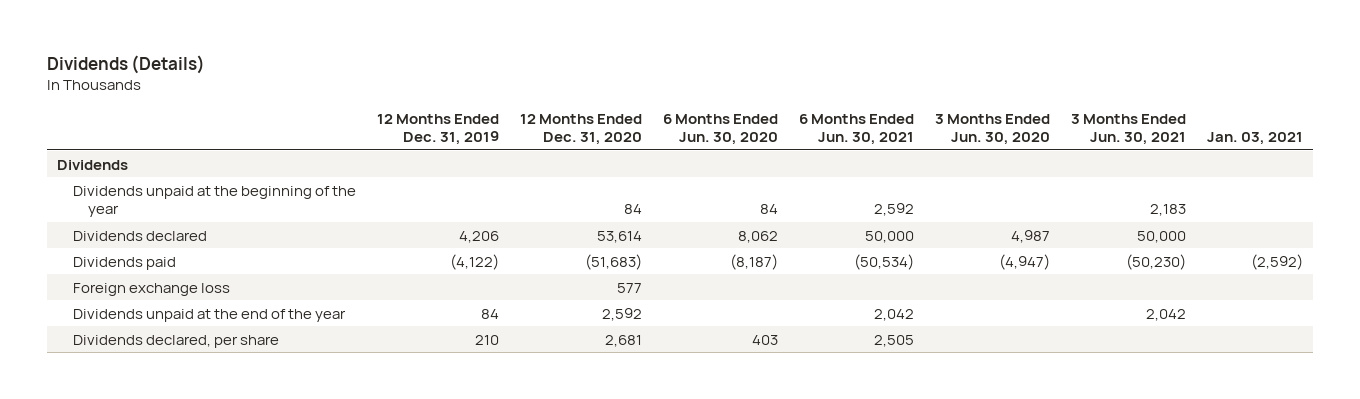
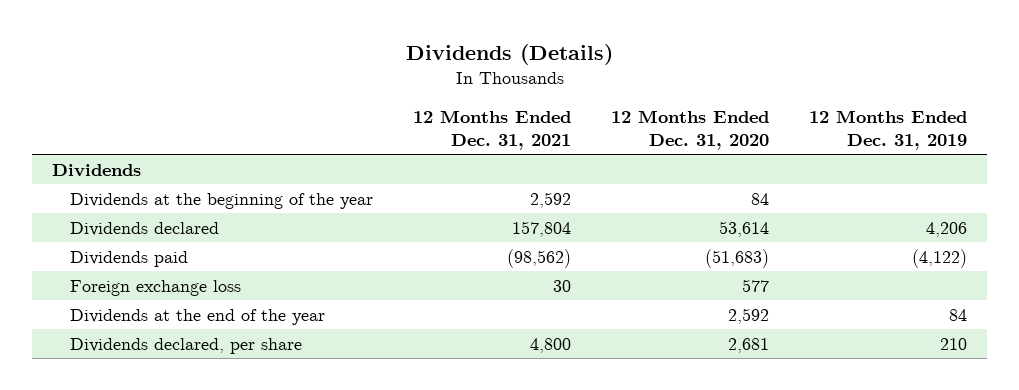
[662,113,778,146] 6 Months Ended Jun. 30, 2020 -> none
[798,113,914,146] 6 Months Ended Jun. 30, 2021 -> none
[934,113,1050,146] 3 Months Ended Jun. 30, 2020 -> none
[1070,113,1186,146] 3 Months Ended Jun. 30, 2021 -> none
[1206,132,1303,146] Jan. 03, 2021 -> none
none -> [412,109,571,150] 12 Months Ended Dec. 31, 2021
[72,185,356,218] Dividends unpaid at the beginning of the year -> [69,192,373,209] Dividends at the beginning of the year
[72,308,346,322] Dividends unpaid at the end of the year -> [69,308,325,325] Dividends at the end of the year

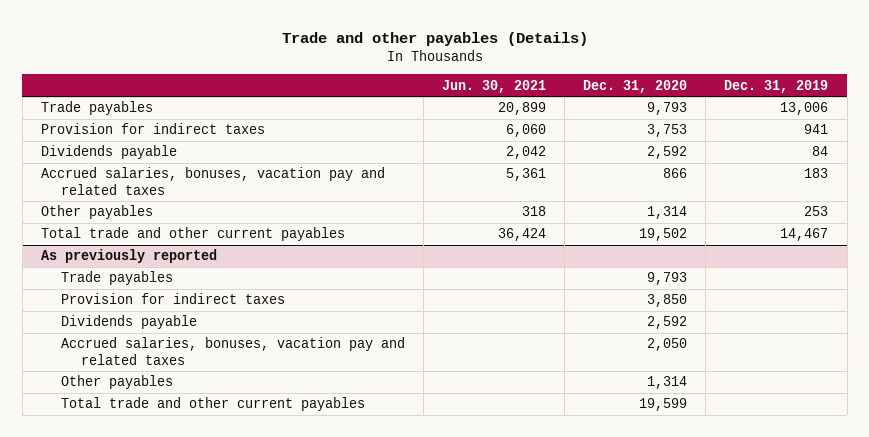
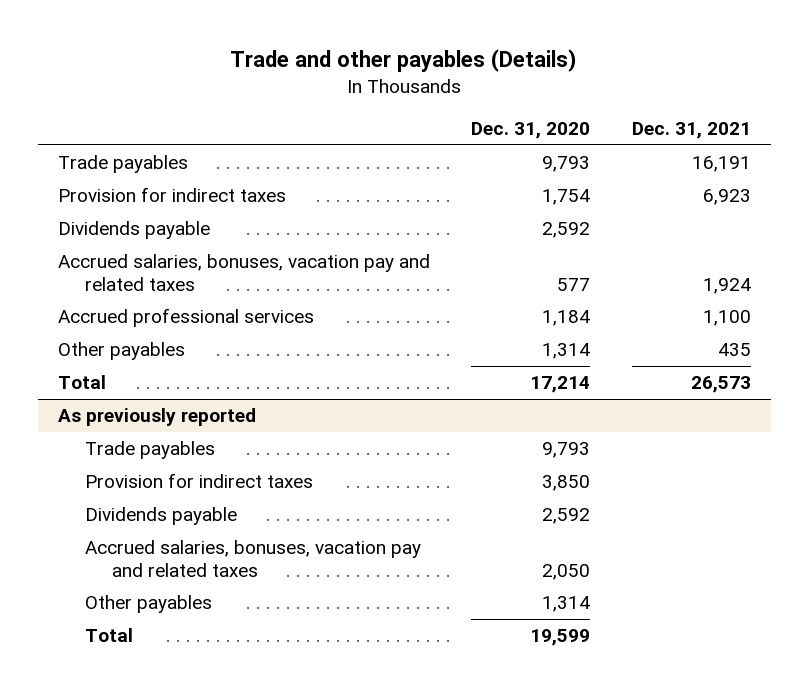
[442,79,547,93] Jun. 30, 2021 -> none
[724,79,829,93] Dec. 31, 2019 -> none
none -> [631,121,751,139] Dec. 31, 2021
[647,124,688,138] 3,753 -> [542,189,591,206] 1,754
[663,168,688,179] 866 -> [557,277,591,291] 577
none -> [58,308,315,328] Accrued professional services
[40,227,345,242] Total trade and other current payables -> none
none -> [58,375,107,390] Total
[60,397,365,412] Total trade and other current payables -> [85,628,134,643] Total

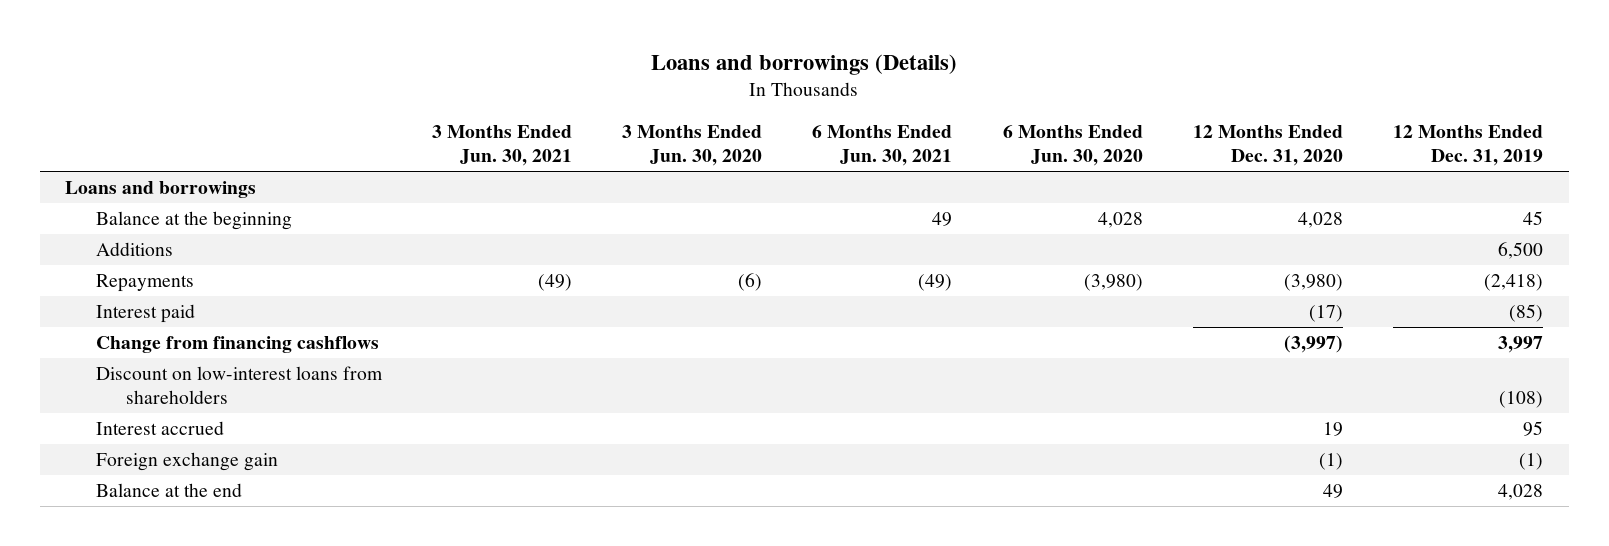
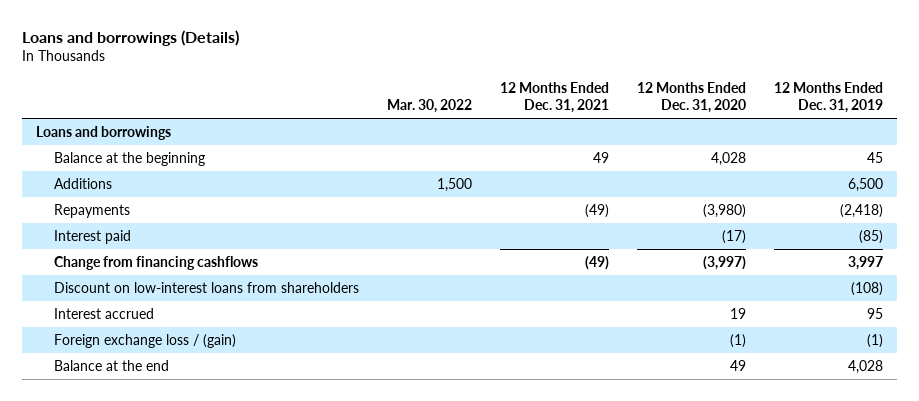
[431,124,572,167] 3 Months Ended Jun. 30, 2021 -> none
[622,124,763,167] 3 Months Ended Jun. 30, 2020 -> none
[812,124,953,167] 6 Months Ended Jun. 30, 2021 -> none
[1002,124,1143,167] 6 Months Ended Jun. 30, 2020 -> none
none -> [387,98,473,113] Mar. 30, 2022
none -> [500,81,610,113] 12 Months Ended Dec. 31, 2021
[95,451,278,471] Foreign exchange gain -> [54,333,237,348] Foreign exchange loss / (gain)

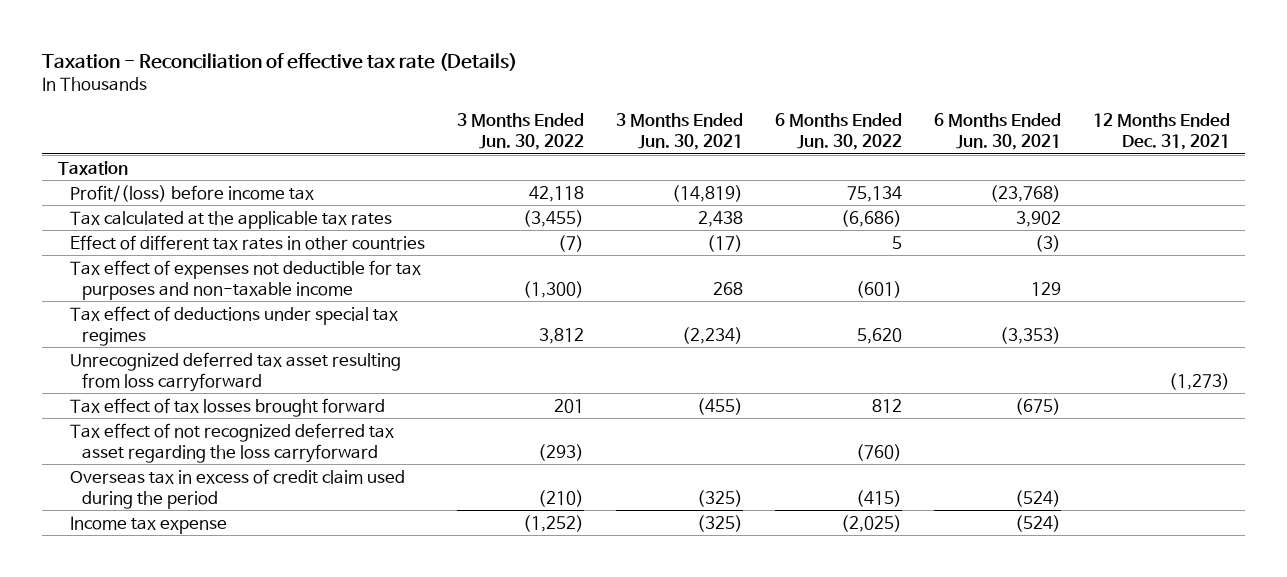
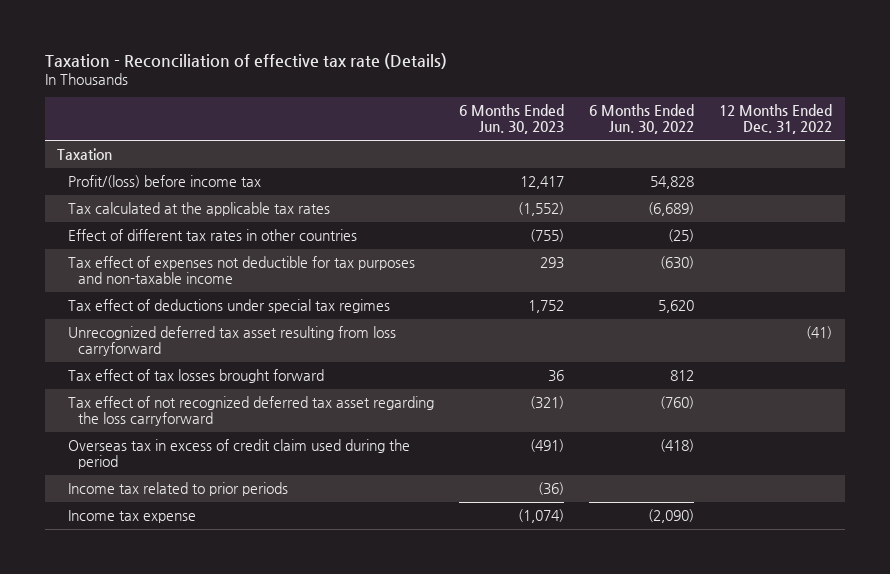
[457,112,585,150] 3 Months Ended Jun. 30, 2022 -> none
[615,112,743,150] 3 Months Ended Jun. 30, 2021 -> none
[933,112,1061,150] 6 Months Ended Jun. 30, 2021 -> none
[1092,112,1230,150] 12 Months Ended Dec. 31, 2021 -> none
none -> [459,104,565,135] 6 Months Ended Jun. 30, 2023
none -> [719,104,833,135] 12 Months Ended Dec. 31, 2022
[846,185,902,202] 75,134 -> [650,175,695,189] 54,828
[840,209,902,227] (6,686) -> [648,201,695,216] (6,689)
[891,235,902,249] 5 -> [668,228,695,242] (25)
[855,280,902,298] (601) -> [660,255,695,269] (630)
[855,489,902,507] (415) -> [660,438,695,452] (418)
none -> [67,481,288,496] Income tax related to prior periods
[840,514,902,532] (2,025) -> [648,508,695,523] (2,090)

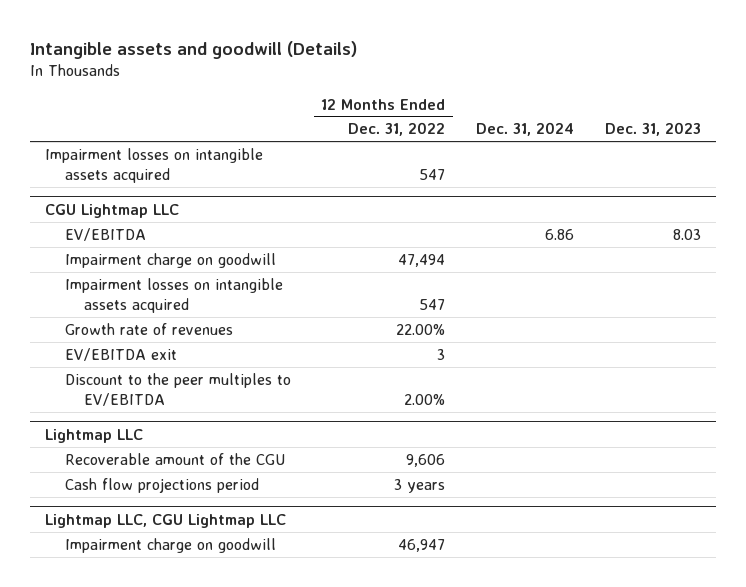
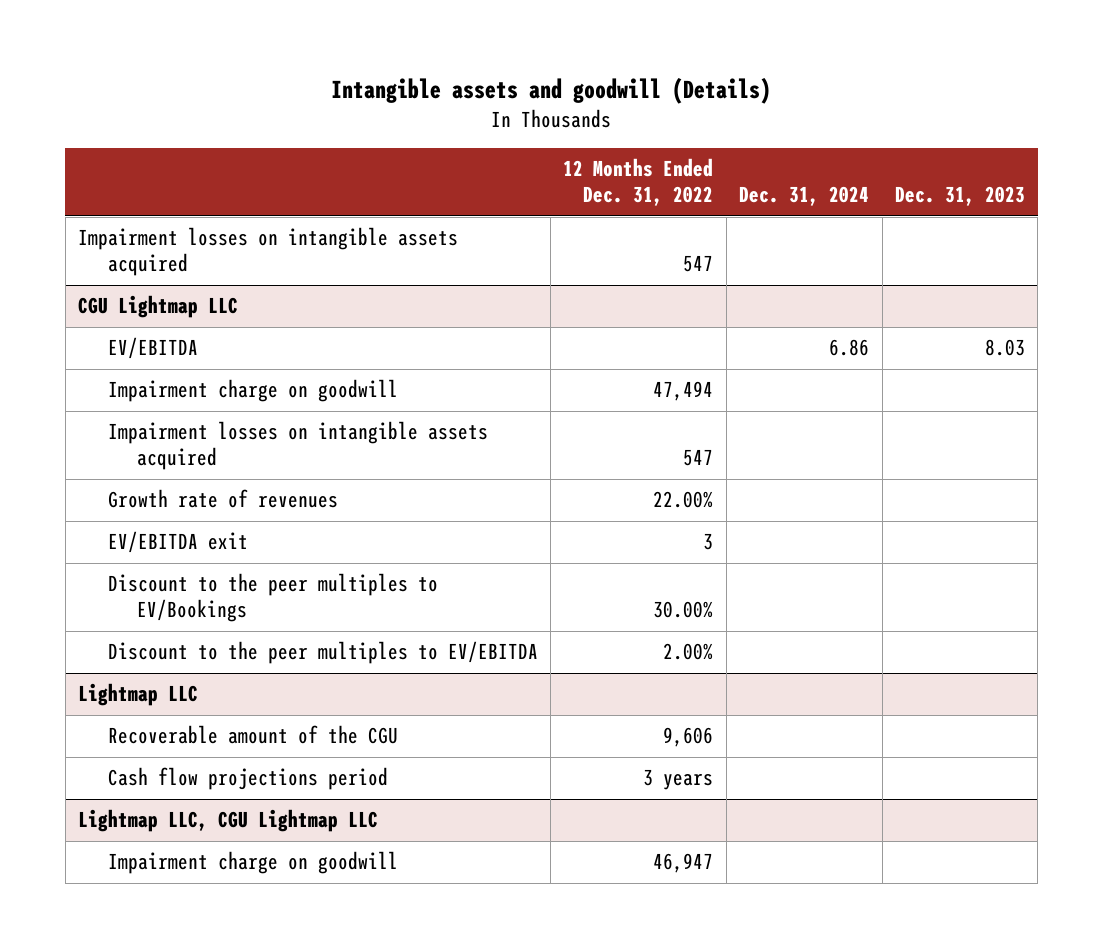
none -> [107,573,438,623] Discount to the peer multiples to EV/Bookings

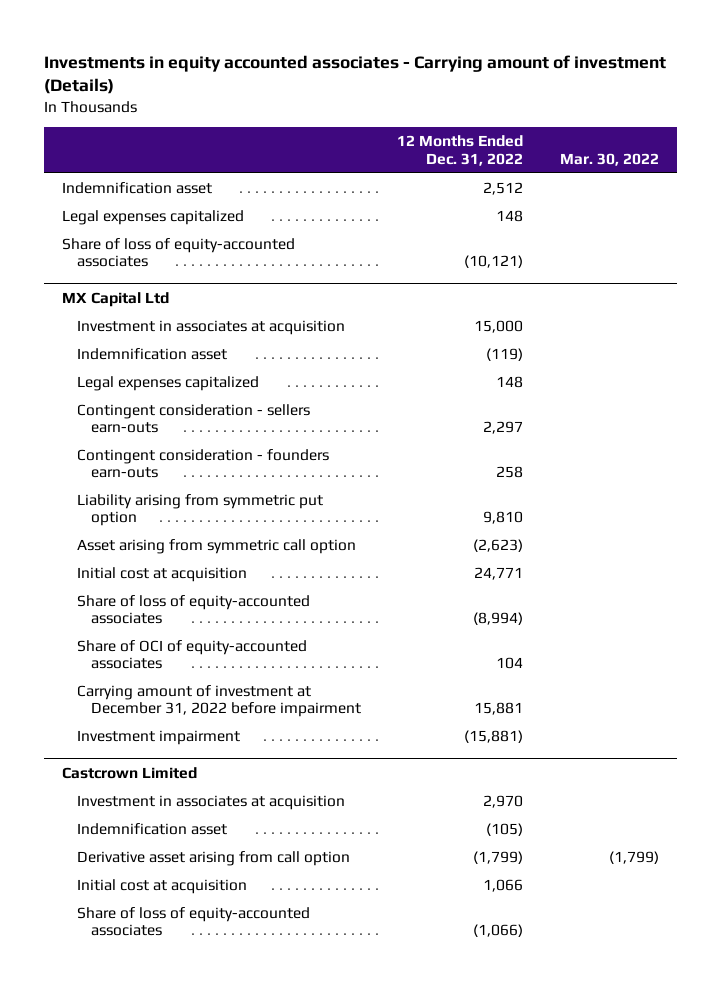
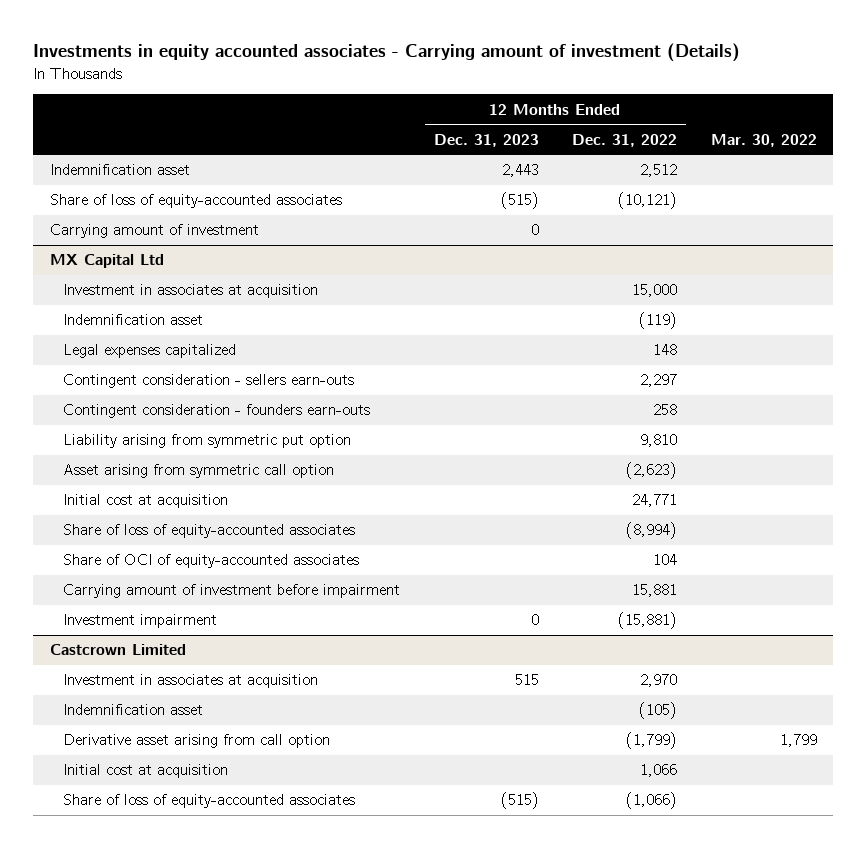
none -> [433,133,539,147] Dec. 31, 2023
[62,209,245,225] Legal expenses capitalized -> none
none -> [49,224,259,239] Carrying amount of investment
[76,684,361,718] Carrying amount of investment at December 31, 2022 before impairment -> [63,584,401,599] Carrying amount of investment before impairment
[608,850,659,864] (1,799) -> [779,734,817,748] 1,799

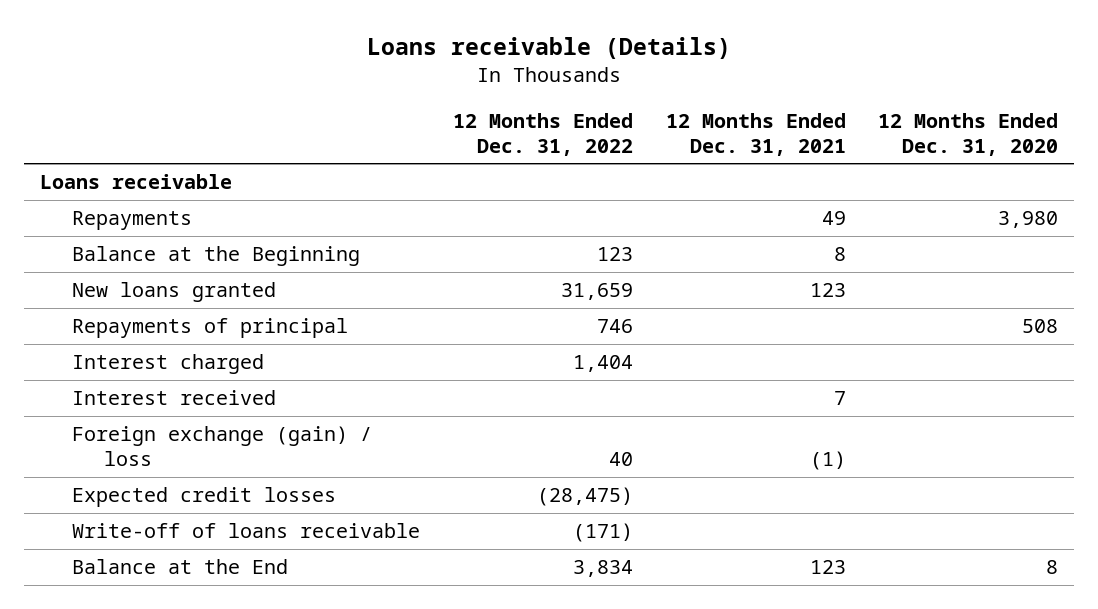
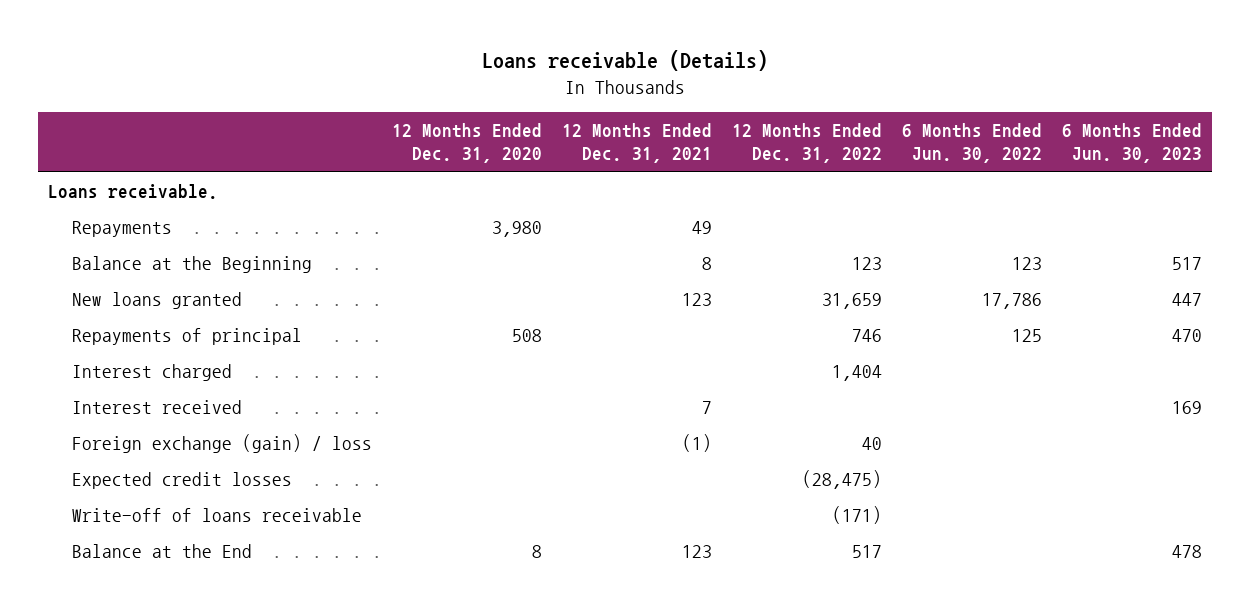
none -> [902,122,1043,164] 6 Months Ended Jun. 30, 2022
none -> [1062,122,1203,164] 6 Months Ended Jun. 30, 2023
[40,174,233,190] Loans receivable -> [48,184,219,200] Loans receivable.
[572,560,633,578] 3,834 -> [852,545,883,559] 517

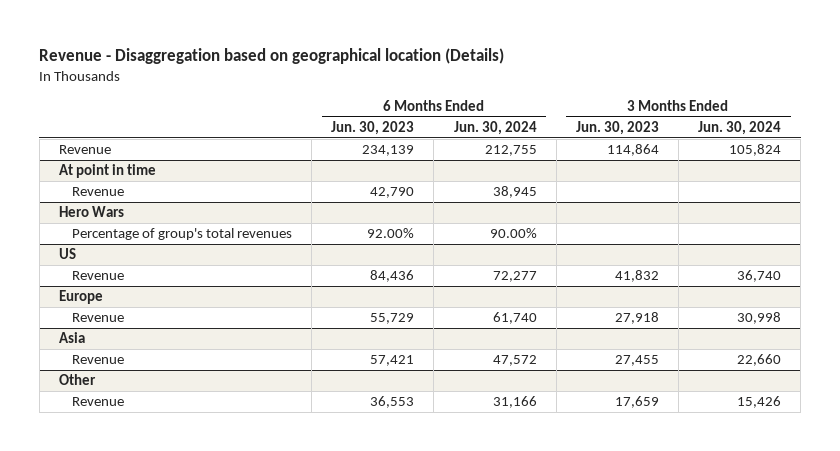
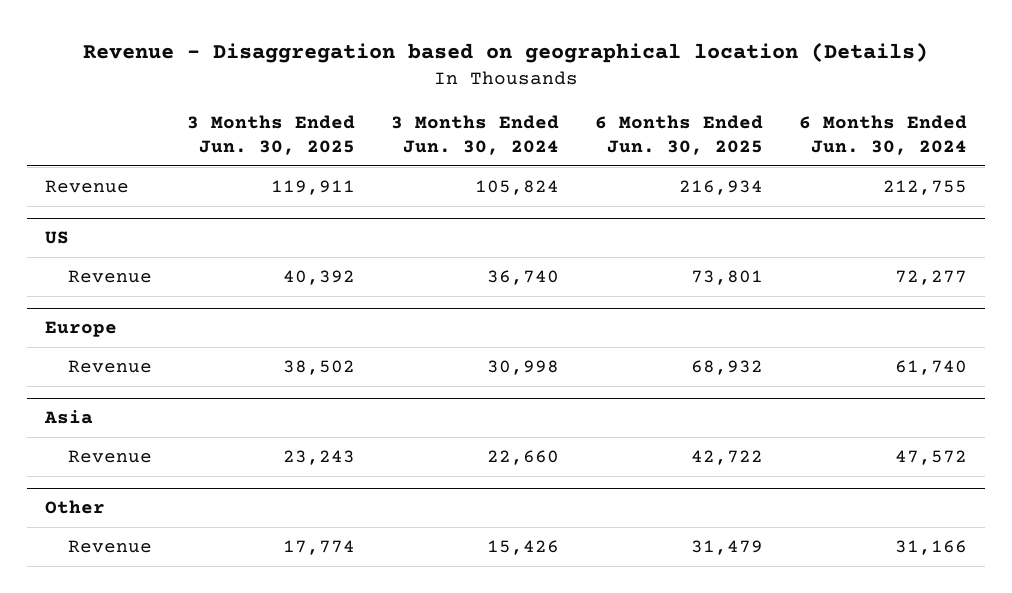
[331,120,415,135] Jun. 30, 2023 -> none
[575,120,659,135] Jun. 30, 2023 -> none
none -> [187,114,356,156] 3 Months Ended Jun. 30, 2025
none -> [594,114,763,156] 6 Months Ended Jun. 30, 2025
[58,164,156,179] At point in time -> none
[72,187,125,197] Revenue -> none
[58,206,124,218] Hero Wars -> none
[72,228,293,241] Percentage of group's total revenues -> none

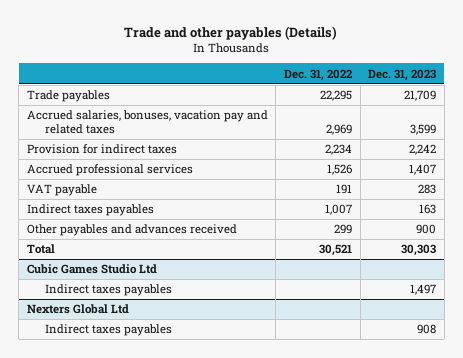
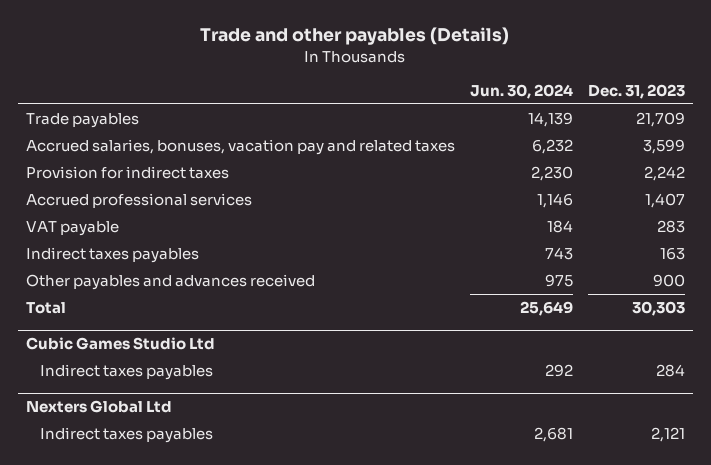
[283,68,352,81] Dec. 31, 2022 -> none
none -> [469,83,573,99] Jun. 30, 2024
[410,284,437,296] 1,497 -> [656,364,686,378] 284
[417,324,437,335] 908 -> [651,427,686,443] 2,121

